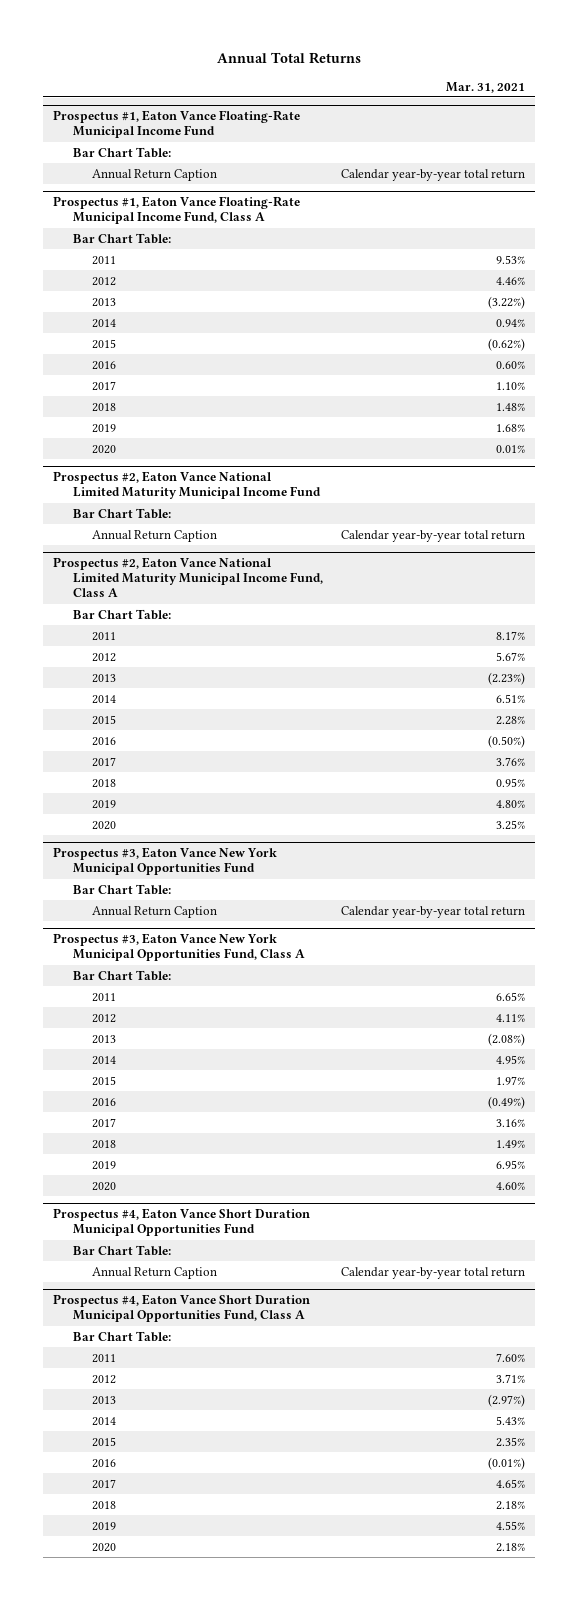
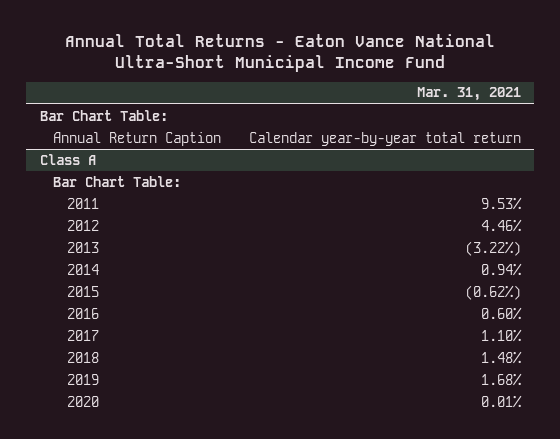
[216,52,361,65] Annual Total Returns -> [65,34,496,73] Annual Total Returns - Eaton Vance National Ultra-Short Municipal Income Fund
[52,110,300,139] Prospectus #1, Eaton Vance Floating-Rate Municipal Income Fund -> none
[52,196,300,225] Prospectus #1, Eaton Vance Floating-Rate Municipal Income Fund, Class A -> none
none -> [39,153,96,165] Class A
[52,471,321,500] Prospectus #2, Eaton Vance National Limited Maturity Municipal Income Fund -> none
[72,507,171,519] Bar Chart Table: -> none
[92,529,218,542] Annual Return Caption -> none
[52,557,323,598] Prospectus #2, Eaton Vance National Limited Maturity Municipal Income Fund, Class A -> none
[72,608,171,620] Bar Chart Table: -> none
[92,631,117,641] 2011 -> none
[92,652,117,662] 2012 -> none
[92,673,117,683] 2013 -> none
[92,694,117,704] 2014 -> none
[92,714,117,725] 2015 -> none
[92,736,117,746] 2016 -> none
[92,756,117,767] 2017 -> none
[92,778,117,788] 2018 -> none
[92,799,117,809] 2019 -> none
[92,820,117,830] 2020 -> none
[52,847,277,876] Prospectus #3, Eaton Vance New York Municipal Opportunities Fund -> none
[72,883,171,895] Bar Chart Table: -> none
[92,905,218,918] Annual Return Caption -> none
[52,933,305,962] Prospectus #3, Eaton Vance New York Municipal Opportunities Fund, Class A -> none
[72,969,171,981] Bar Chart Table: -> none
[92,992,117,1002] 2011 -> none
[92,1013,117,1023] 2012 -> none
[92,1034,117,1044] 2013 -> none
[92,1055,117,1065] 2014 -> none
[92,1075,117,1086] 2015 -> none
[92,1097,117,1107] 2016 -> none
[92,1117,117,1128] 2017 -> none
[92,1139,117,1149] 2018 -> none
[92,1160,117,1170] 2019 -> none
[92,1181,117,1191] 2020 -> none
[52,1208,310,1237] Prospectus #4, Eaton Vance Short Duration Municipal Opportunities Fund -> none
[72,1244,171,1256] Bar Chart Table: -> none
[92,1266,218,1279] Annual Return Caption -> none
[52,1294,310,1323] Prospectus #4, Eaton Vance Short Duration Municipal Opportunities Fund, Class A -> none
[72,1330,171,1342] Bar Chart Table: -> none
[92,1353,117,1363] 2011 -> none
[92,1374,117,1384] 2012 -> none
[92,1395,117,1405] 2013 -> none
[92,1416,117,1426] 2014 -> none
[92,1436,117,1447] 2015 -> none
[92,1458,117,1468] 2016 -> none
[92,1478,117,1489] 2017 -> none
[92,1500,117,1510] 2018 -> none
[92,1521,117,1531] 2019 -> none
[92,1542,117,1552] 2020 -> none

